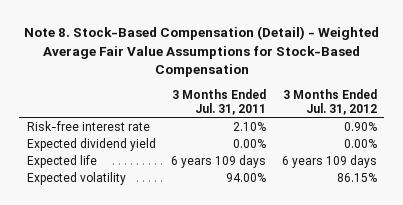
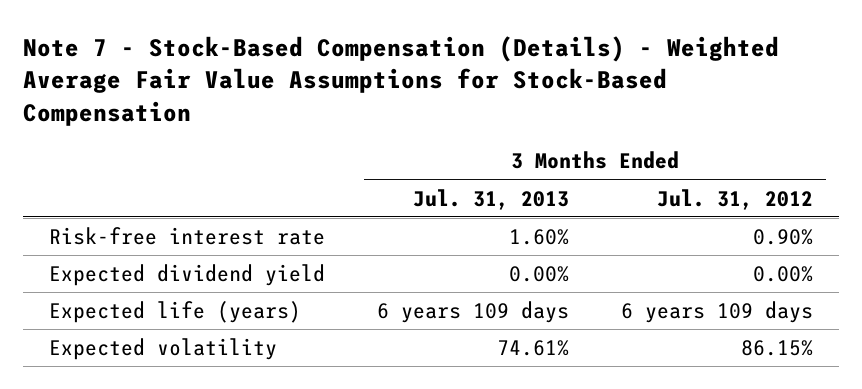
[23,26,379,77] Note 8. Stock-Based Compensation (Detail) - Weighted Average Fair Value Assumptions for Stock-Based Compensation -> [23,35,780,127] Note 7 - Stock-Based Compensation (Details) - Weighted Average Fair Value Assumptions for Stock-Based Compensation
[172,88,267,115] 3 Months Ended Jul. 31, 2011 -> none
none -> [412,188,569,210] Jul. 31, 2013
[26,154,97,168] Expected life -> [49,301,302,324] Expected life (years)

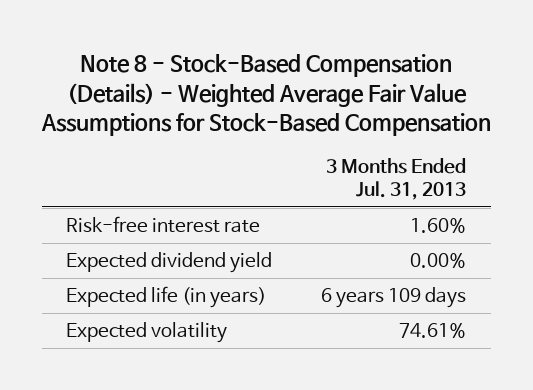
[23,35,780,127] Note 7 - Stock-Based Compensation (Details) - Weighted Average Fair Value Assumptions for Stock-Based Compensation -> [41,54,492,137] Note 8 - Stock-Based Compensation (Details) - Weighted Average Fair Value Assumptions for Stock-Based Compensation
[656,188,813,210] Jul. 31, 2012 -> none
[49,301,302,324] Expected life (years) -> [66,286,267,309] Expected life (in years)

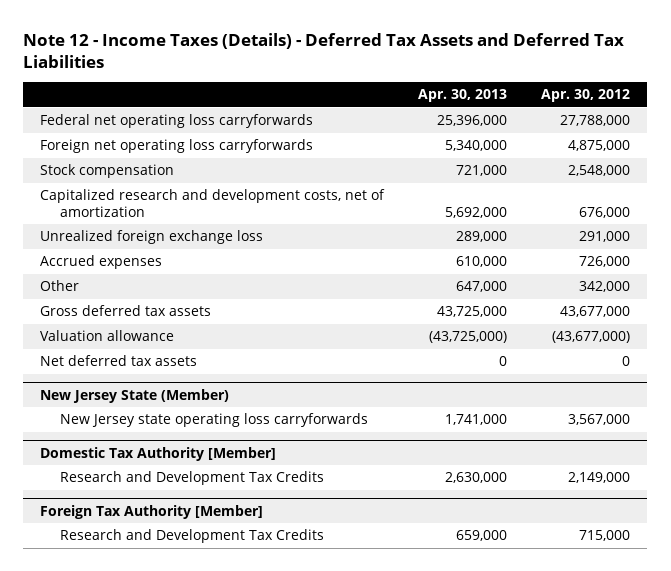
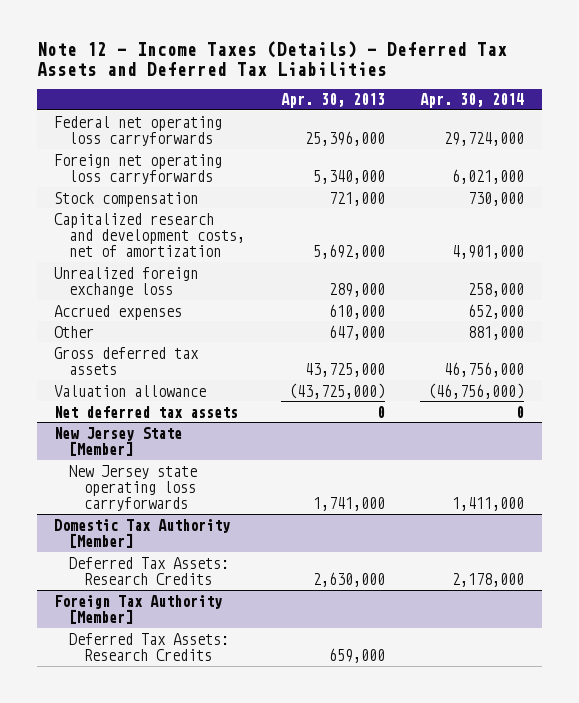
[541,89,631,103] Apr. 30, 2012 -> none
none -> [420,93,525,109] Apr. 30, 2014
[40,388,230,403] New Jersey State (Member) -> [54,426,183,456] New Jersey State [Member]
[60,471,325,486] Research and Development Tax Credits -> [69,556,230,585] Deferred Tax Assets: Research Credits
[60,529,325,544] Research and Development Tax Credits -> [69,632,230,661] Deferred Tax Assets: Research Credits

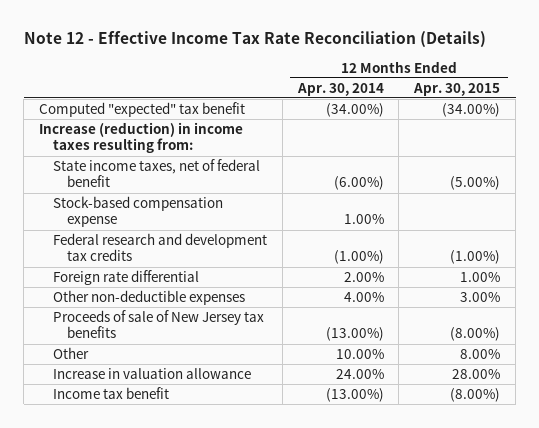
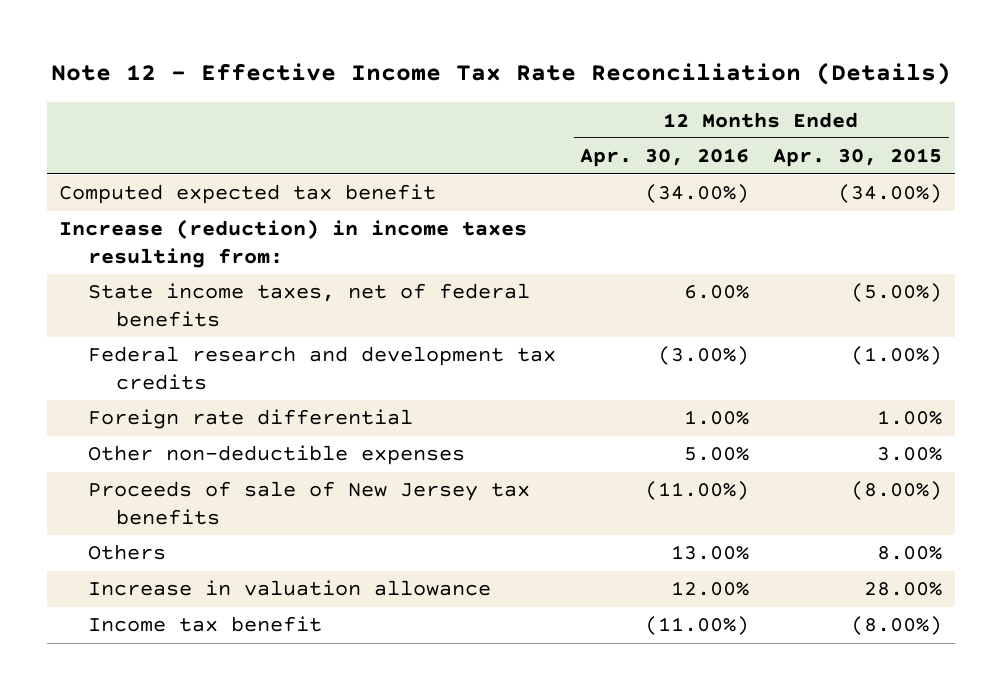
[296,82,384,96] Apr. 30, 2014 -> none
none -> [580,148,750,168] Apr. 30, 2016
[38,101,245,117] Computed "expected" tax benefit -> [58,184,436,205] Computed expected tax benefit
[52,195,223,228] Stock-based compensation expense -> none
[52,158,260,188] State income taxes, net of federal benefit -> [87,283,530,328] State income taxes, net of federal benefits
[52,346,89,359] Other -> [87,544,166,561] Others

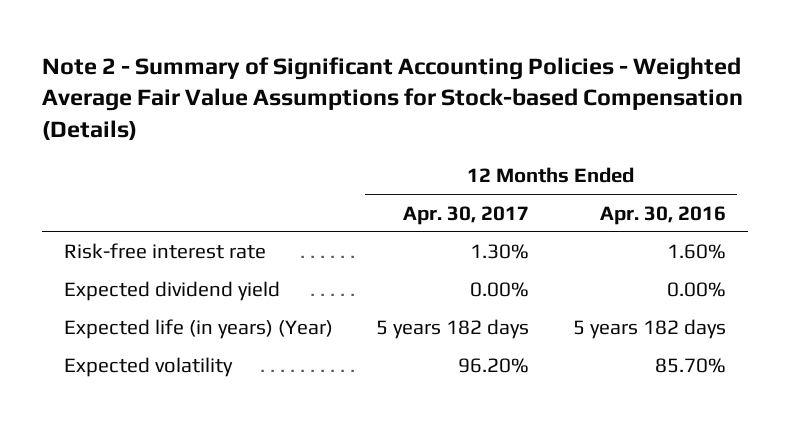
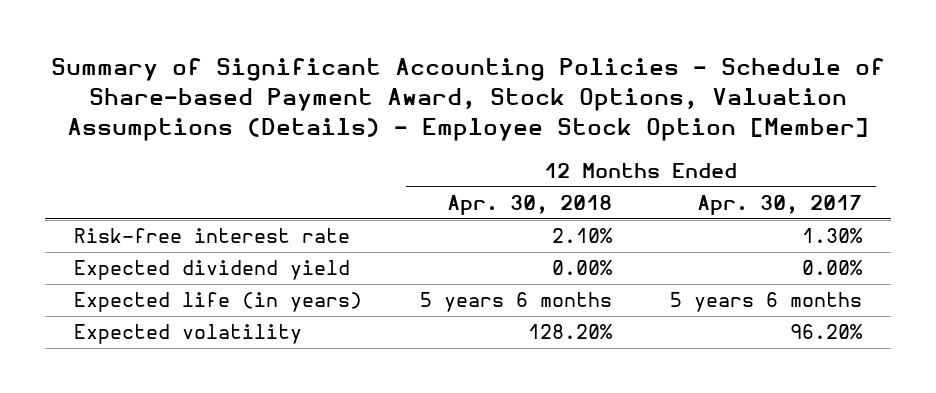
[42,56,744,140] Note 2 - Summary of Significant Accounting Policies - Weighted Average Fair Value Assumptions for Stock-based Compensation (Details) -> [50,58,885,142] Summary of Significant Accounting Policies - Schedule of Share-based Payment Award, Stock Options, Valuation Assumptions (Details) - Employee Stock Option [Member]
[599,205,726,225] Apr. 30, 2016 -> none
none -> [446,195,612,216] Apr. 30, 2018
[63,319,333,340] Expected life (in years) (Year) -> [74,292,363,313] Expected life (in years)
[376,319,530,340] 5 years 182 days -> [669,292,862,313] 5 years 6 months

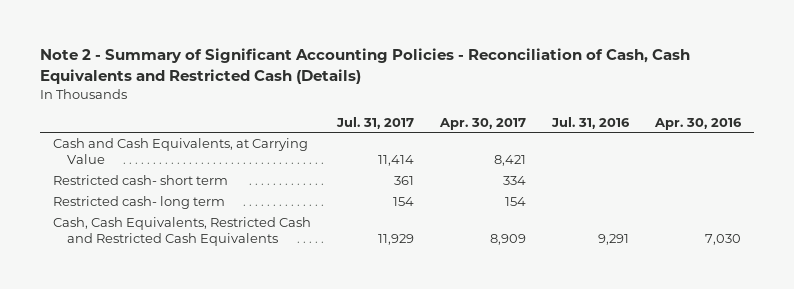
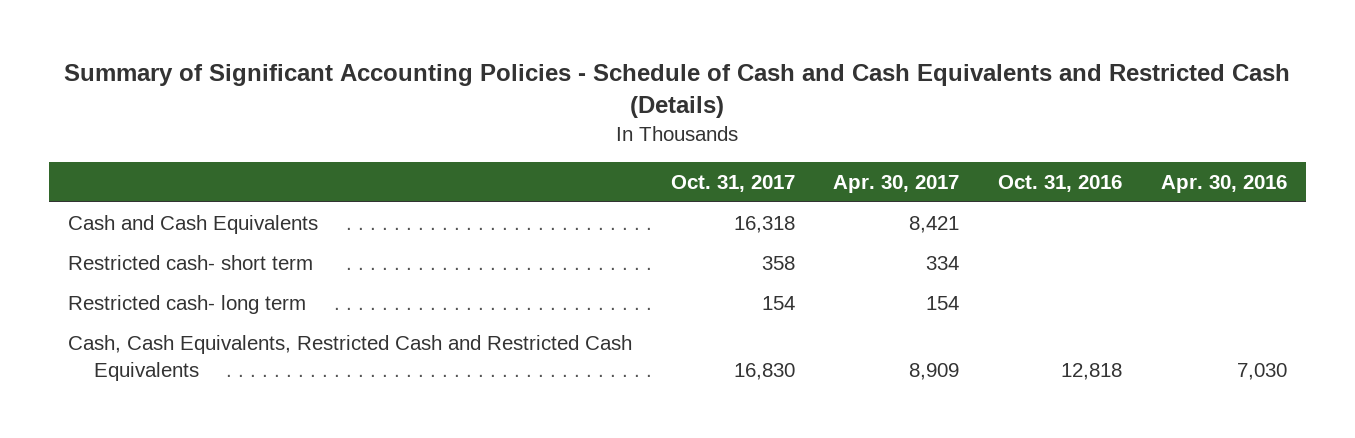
[39,48,690,84] Note 2 - Summary of Significant Accounting Policies - Reconciliation of Cash, Cash Equivalents and Restricted Cash (Details) -> [64,64,1291,119] Summary of Significant Accounting Policies - Schedule of Cash and Cash Equivalents and Restricted Cash (Details)
[335,116,414,129] Jul. 31, 2017 -> none
[550,116,630,129] Jul. 31, 2016 -> none
none -> [670,175,795,193] Oct. 31, 2017
none -> [998,175,1123,193] Oct. 31, 2016
[52,137,308,164] Cash and Cash Equivalents, at Carrying Value -> [68,214,319,234] Cash and Cash Equivalents

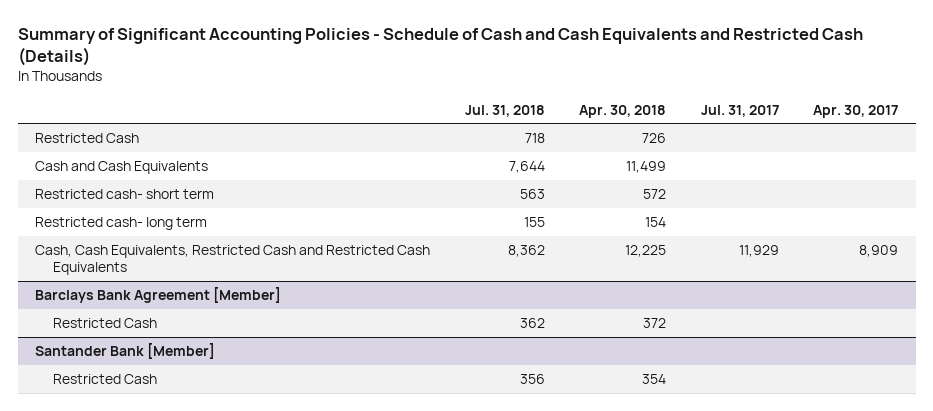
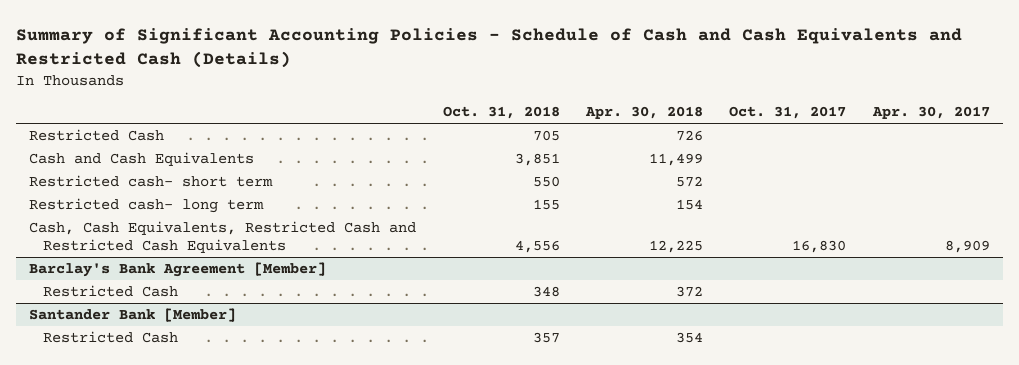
[464,104,545,117] Jul. 31, 2018 -> none
[700,104,779,117] Jul. 31, 2017 -> none
none -> [442,106,560,120] Oct. 31, 2018
none -> [729,106,847,120] Oct. 31, 2017
[35,287,282,304] Barclays Bank Agreement [Member] -> [29,261,327,277] Barclay's Bank Agreement [Member]

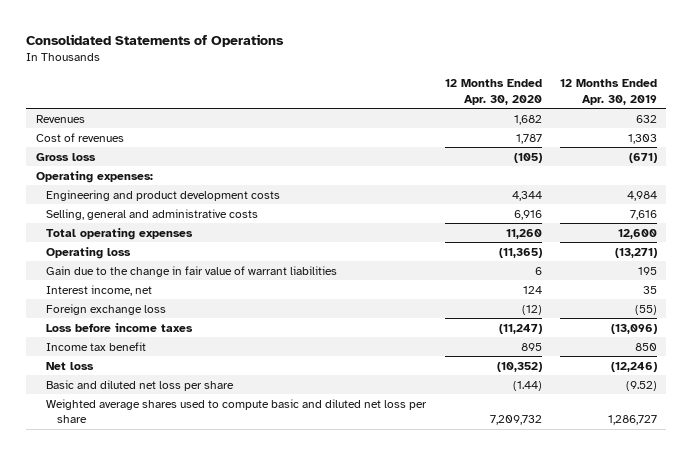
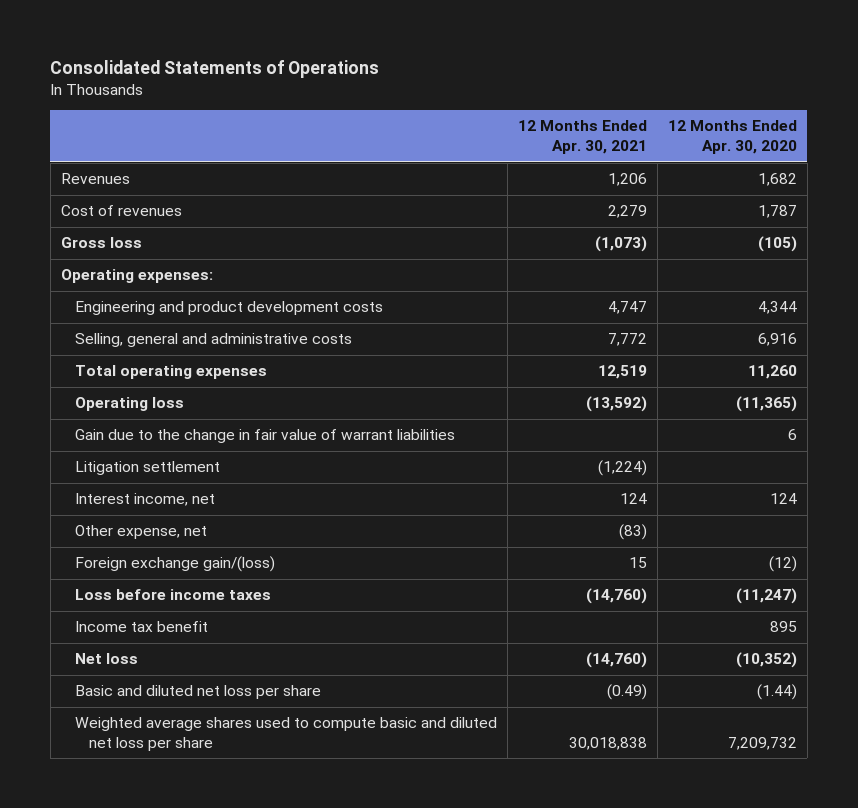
[560,79,658,105] 12 Months Ended Apr. 30, 2019 -> none
none -> [517,120,647,155] 12 Months Ended Apr. 30, 2021
none -> [74,461,220,476] Litigation settlement
none -> [74,525,207,540] Other expense, net
[46,303,167,315] Foreign exchange loss -> [74,556,275,573] Foreign exchange gain/(loss)

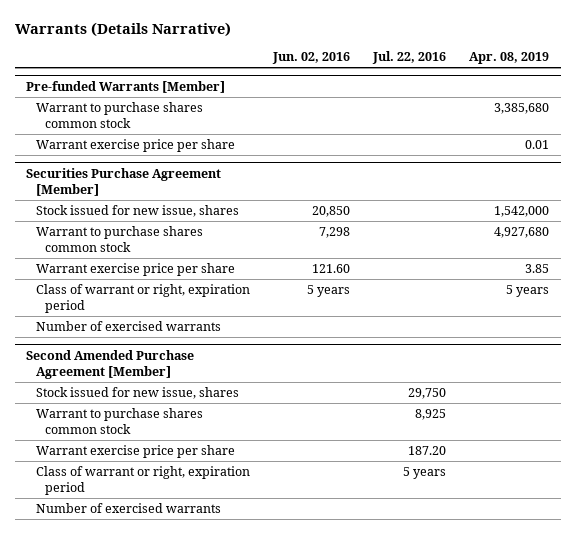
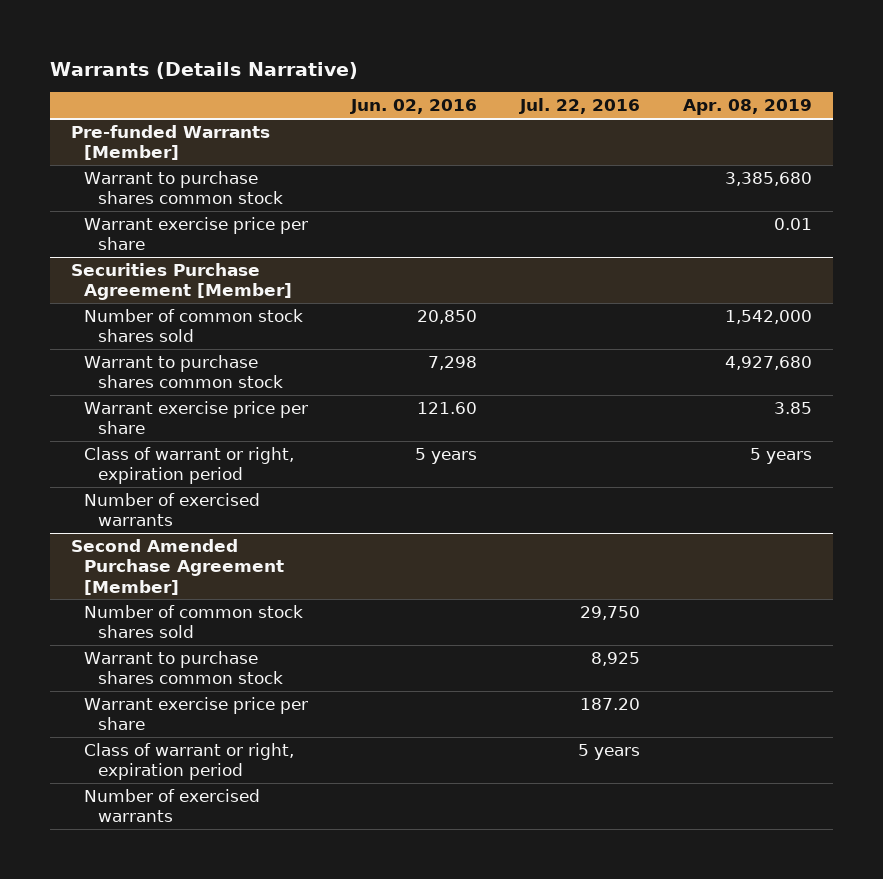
[35,204,239,217] Stock issued for new issue, shares -> [84,309,304,343] Number of common stock shares sold
[35,386,239,399] Stock issued for new issue, shares -> [84,605,304,639] Number of common stock shares sold

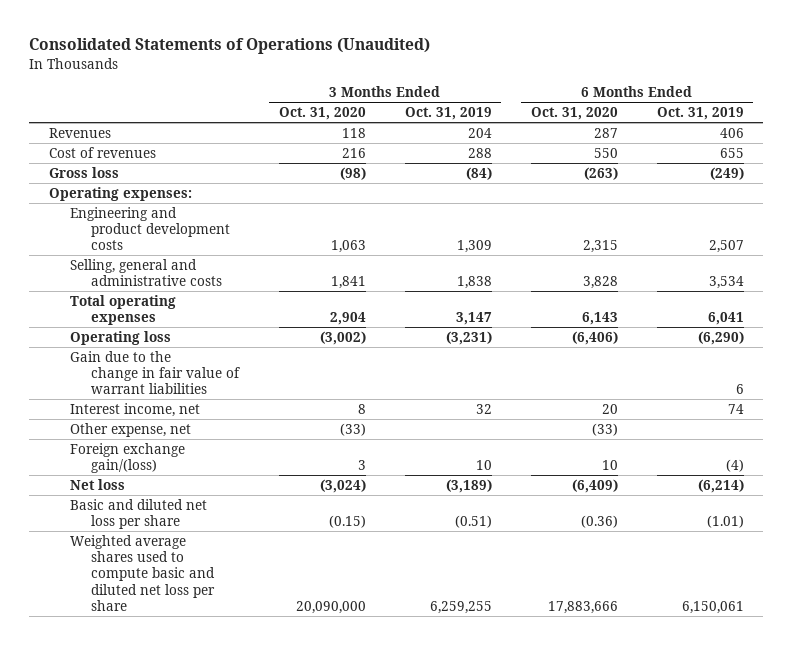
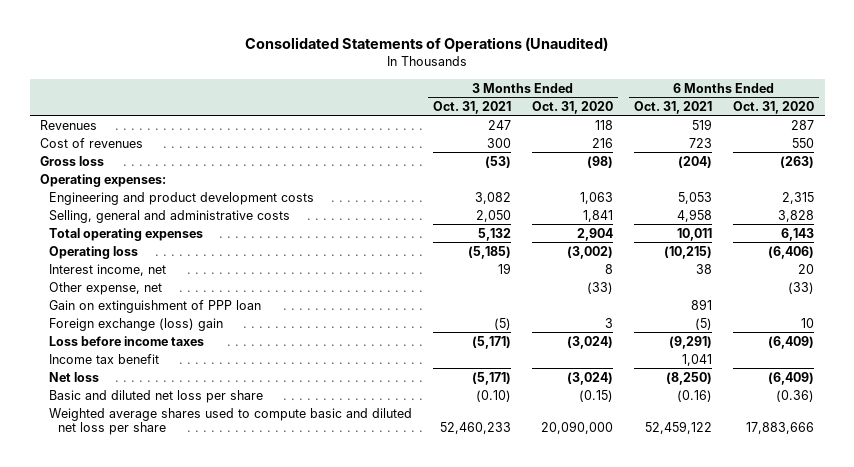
[404,107,492,121] Oct. 31, 2019 -> none
[656,107,744,121] Oct. 31, 2019 -> none
none -> [433,100,512,114] Oct. 31, 2021
none -> [634,100,713,114] Oct. 31, 2021
[70,350,241,395] Gain due to the change in fair value of warrant liabilities -> none
none -> [49,299,262,313] Gain on extinguishment of PPP loan
[70,442,186,474] Foreign exchange gain/(loss) -> [49,317,224,331] Foreign exchange (loss) gain
none -> [49,335,205,346] Loss before income taxes
none -> [49,353,160,364] Income tax benefit

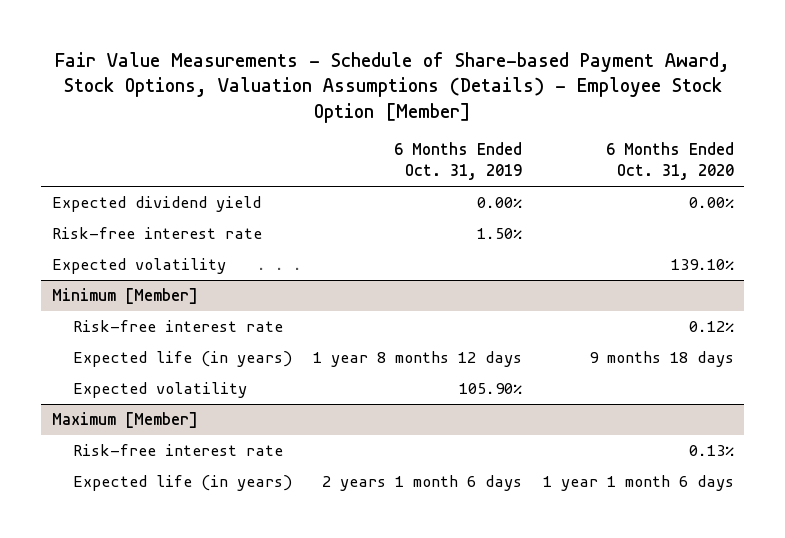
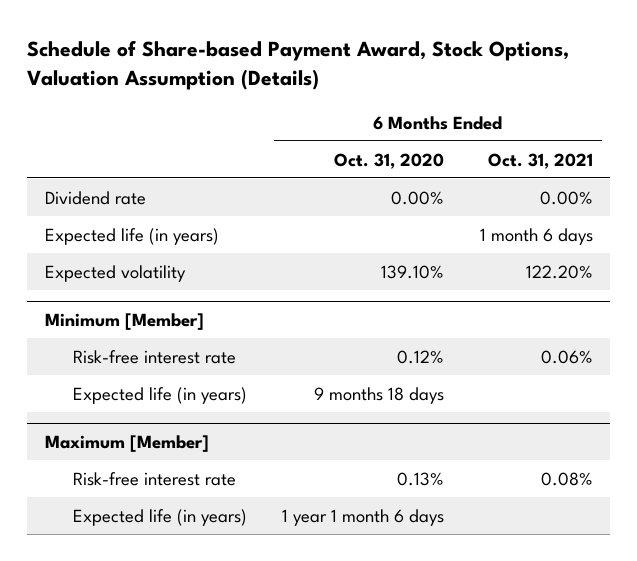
[54,51,730,123] Fair Value Measurements - Schedule of Share-based Payment Award, Stock Options, Valuation Assumptions (Details) - Employee Stock Option [Member] -> [26,40,569,91] Schedule of Share-based Payment Award, Stock Options, Valuation Assumption (Details)
[393,142,522,181] 6 Months Ended Oct. 31, 2019 -> none
none -> [487,152,593,169] Oct. 31, 2021
[51,227,262,240] Risk-free interest rate -> none
[51,196,261,213] Expected dividend yield -> [44,190,146,205] Dividend rate
none -> [44,227,219,245] Expected life (in years)
[73,382,248,399] Expected volatility -> none

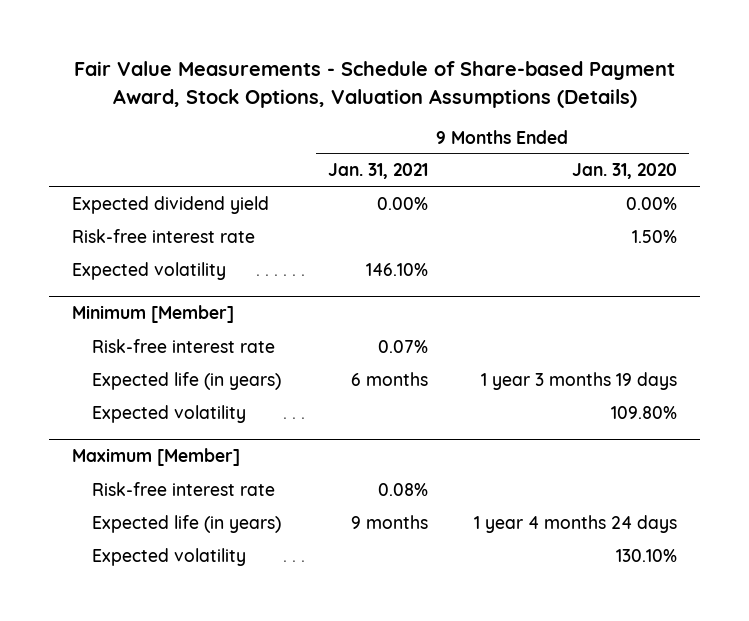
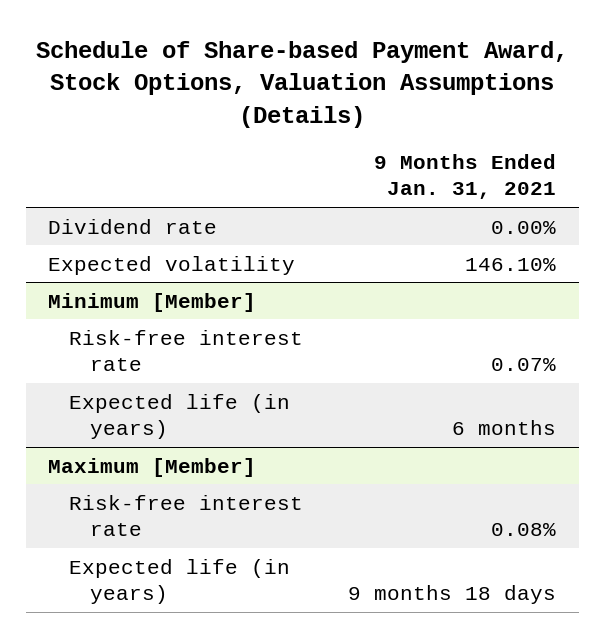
[73,61,675,108] Fair Value Measurements - Schedule of Share-based Payment Award, Stock Options, Valuation Assumptions (Details) -> [36,40,569,128] Schedule of Share-based Payment Award, Stock Options, Valuation Assumptions (Details)
[572,163,678,180] Jan. 31, 2020 -> none
[72,228,256,243] Risk-free interest rate -> none
[72,195,270,214] Expected dividend yield -> [48,218,218,234] Dividend rate
[92,404,247,423] Expected volatility -> none
[92,547,247,566] Expected volatility -> none
[350,514,428,529] 9 months -> [348,584,557,604] 9 months 18 days

